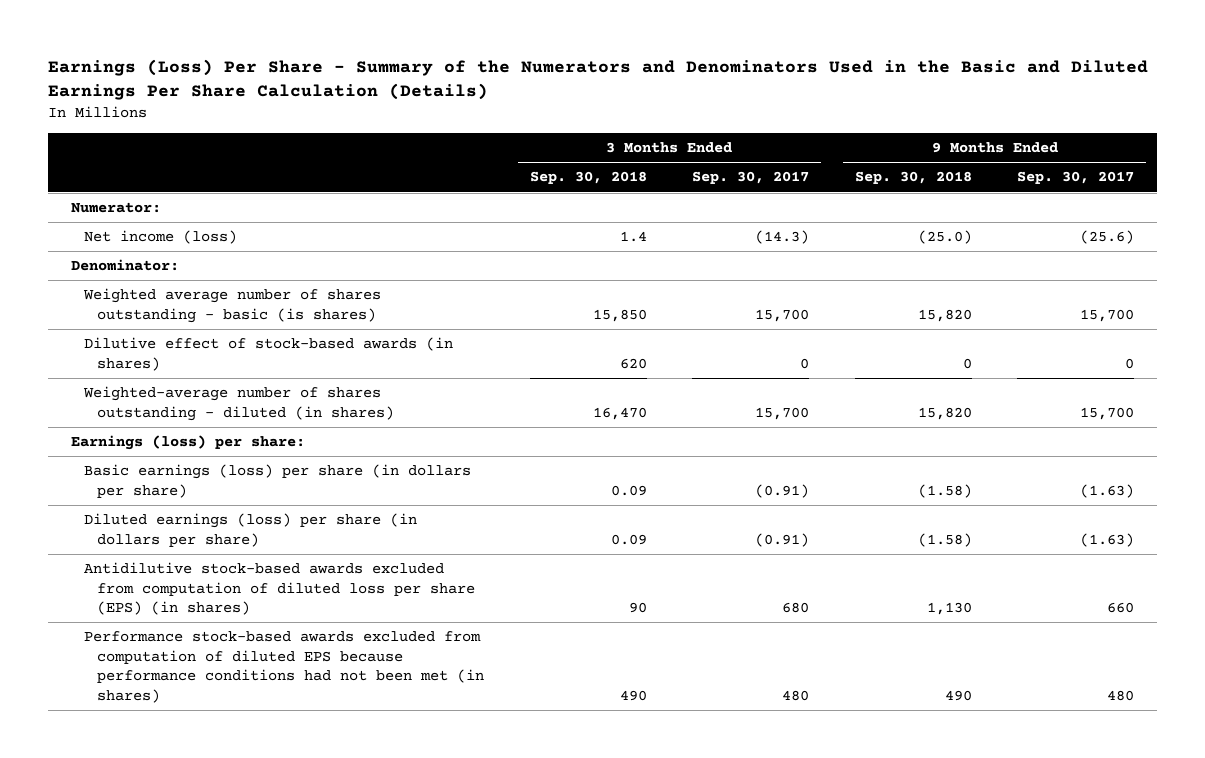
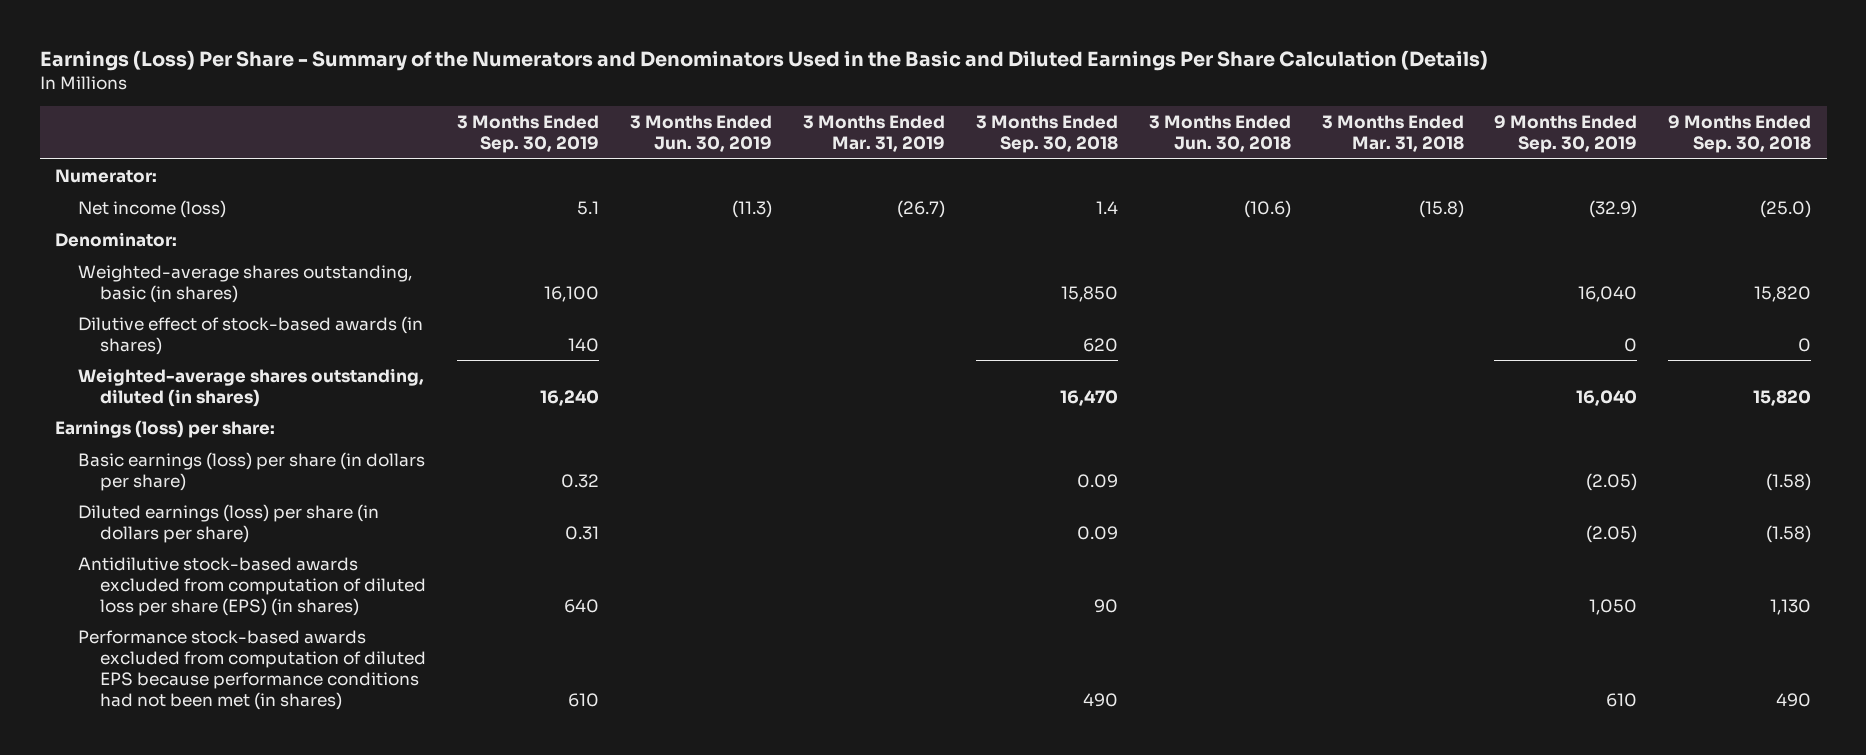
[692,171,810,185] Sep. 30, 2017 -> none
[1017,171,1135,185] Sep. 30, 2017 -> none
none -> [457,115,600,154] 3 Months Ended Sep. 30, 2019
none -> [629,115,772,153] 3 Months Ended Jun. 30, 2019
none -> [802,115,945,153] 3 Months Ended Mar. 31, 2019
none -> [1148,115,1291,153] 3 Months Ended Jun. 30, 2018
none -> [1321,115,1464,153] 3 Months Ended Mar. 31, 2018
none -> [1494,115,1638,154] 9 Months Ended Sep. 30, 2019
[83,288,382,323] Weighted average number of shares outstanding - basic (is shares) -> [77,265,412,303] Weighted-average shares outstanding, basic (in shares)
[83,386,395,421] Weighted-average number of shares outstanding - diluted (in shares) -> [77,368,424,407] Weighted-average shares outstanding, diluted (in shares)

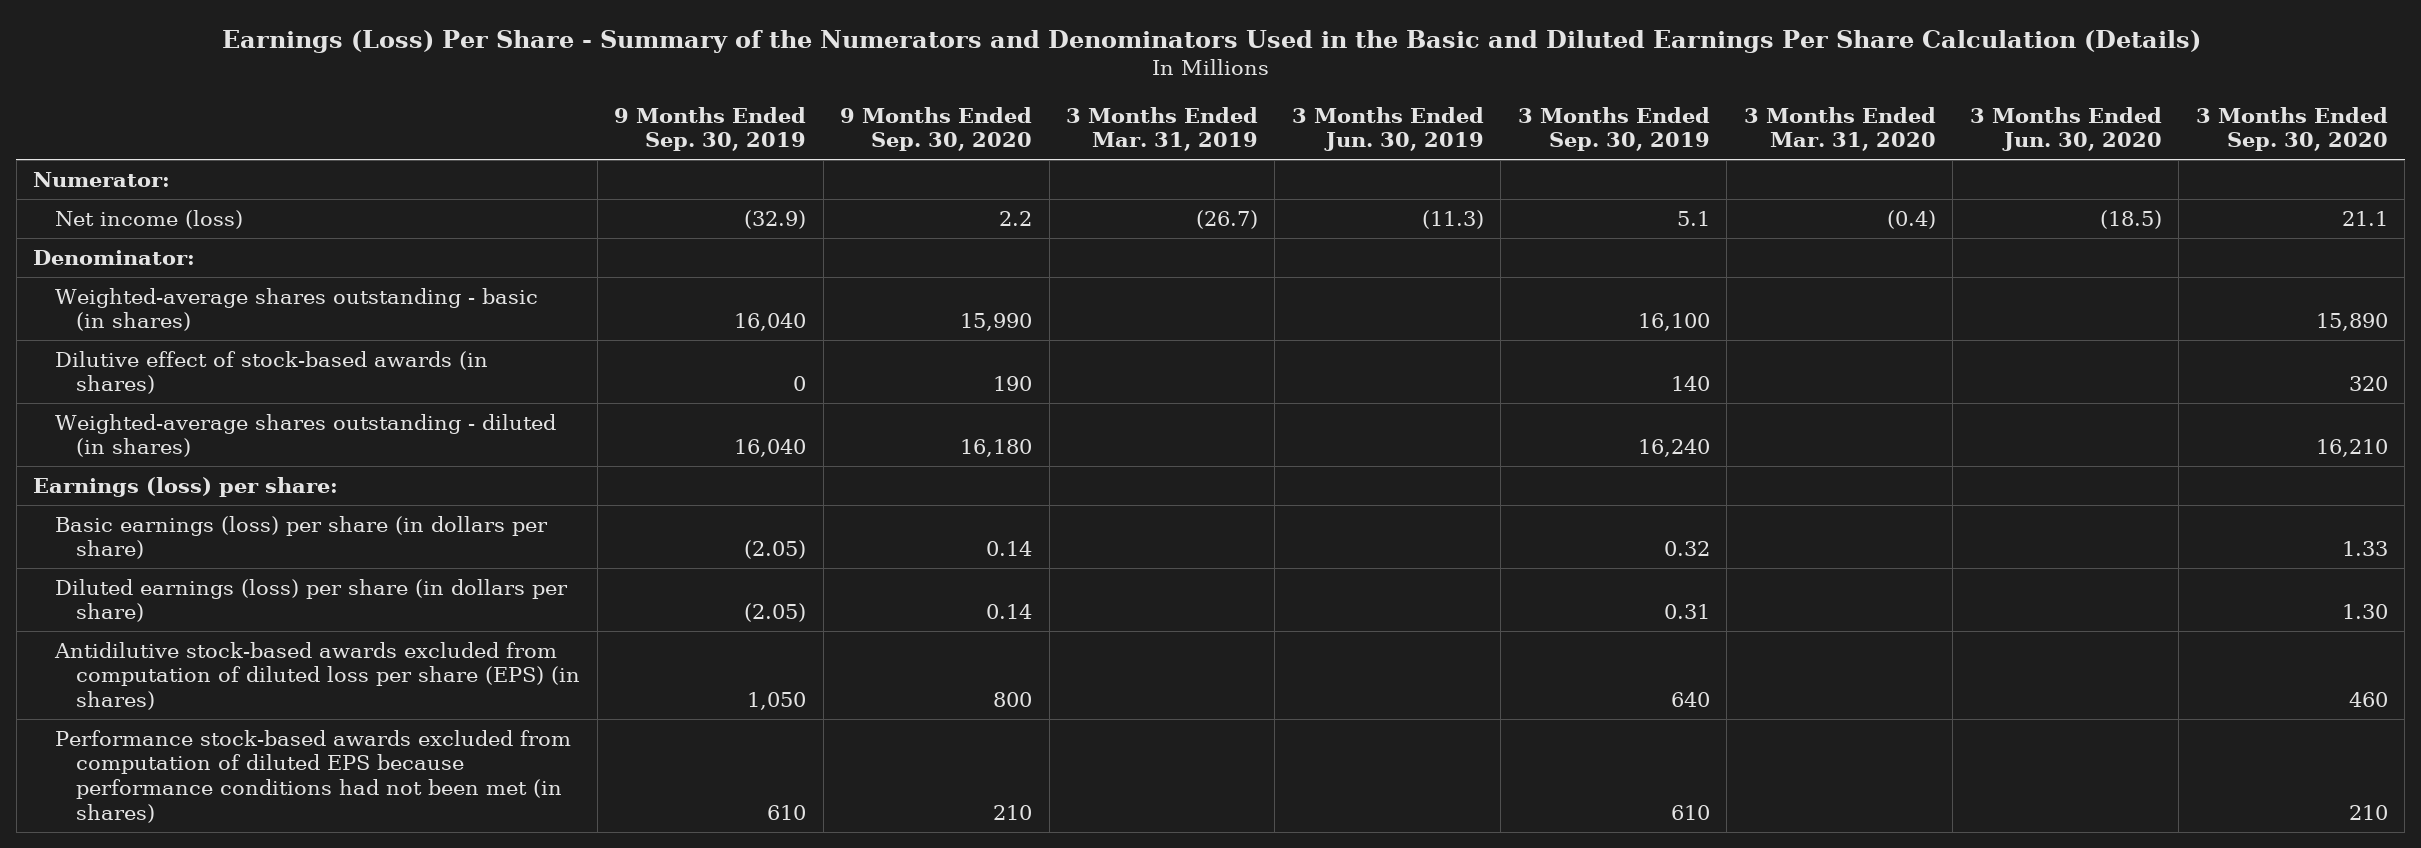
[975,115,1118,154] 3 Months Ended Sep. 30, 2018 -> none
[1148,115,1291,153] 3 Months Ended Jun. 30, 2018 -> none
[1321,115,1464,153] 3 Months Ended Mar. 31, 2018 -> none
[1668,115,1812,154] 9 Months Ended Sep. 30, 2018 -> none
none -> [840,106,1033,152] 9 Months Ended Sep. 30, 2020
none -> [1743,106,1936,152] 3 Months Ended Mar. 31, 2020
none -> [1969,106,2162,152] 3 Months Ended Jun. 30, 2020
none -> [2195,106,2388,152] 3 Months Ended Sep. 30, 2020
[77,265,412,303] Weighted-average shares outstanding, basic (in shares) -> [54,287,538,332] Weighted-average shares outstanding - basic (in shares)
[77,368,424,407] Weighted-average shares outstanding, diluted (in shares) -> [54,413,556,458] Weighted-average shares outstanding - diluted (in shares)

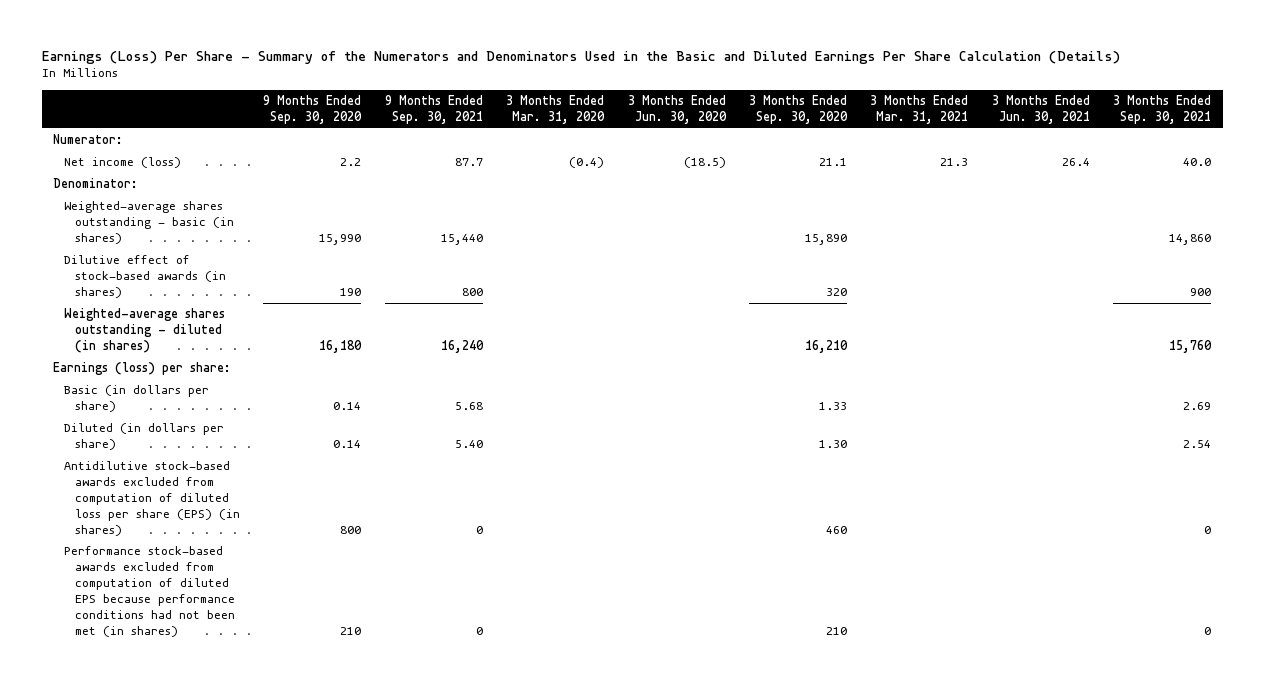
[614,106,807,152] 9 Months Ended Sep. 30, 2019 -> none
[1066,106,1259,152] 3 Months Ended Mar. 31, 2019 -> none
[1291,106,1484,152] 3 Months Ended Jun. 30, 2019 -> none
[1517,106,1710,152] 3 Months Ended Sep. 30, 2019 -> none
none -> [384,95,483,124] 9 Months Ended Sep. 30, 2021
none -> [870,95,969,124] 3 Months Ended Mar. 31, 2021
none -> [991,95,1090,124] 3 Months Ended Jun. 30, 2021
none -> [1113,95,1212,124] 3 Months Ended Sep. 30, 2021
[54,515,548,560] Basic earnings (loss) per share (in dollars per share) -> [64,385,210,413] Basic (in dollars per share)
[54,578,568,623] Diluted earnings (loss) per share (in dollars per share) -> [64,423,225,451] Diluted (in dollars per share)

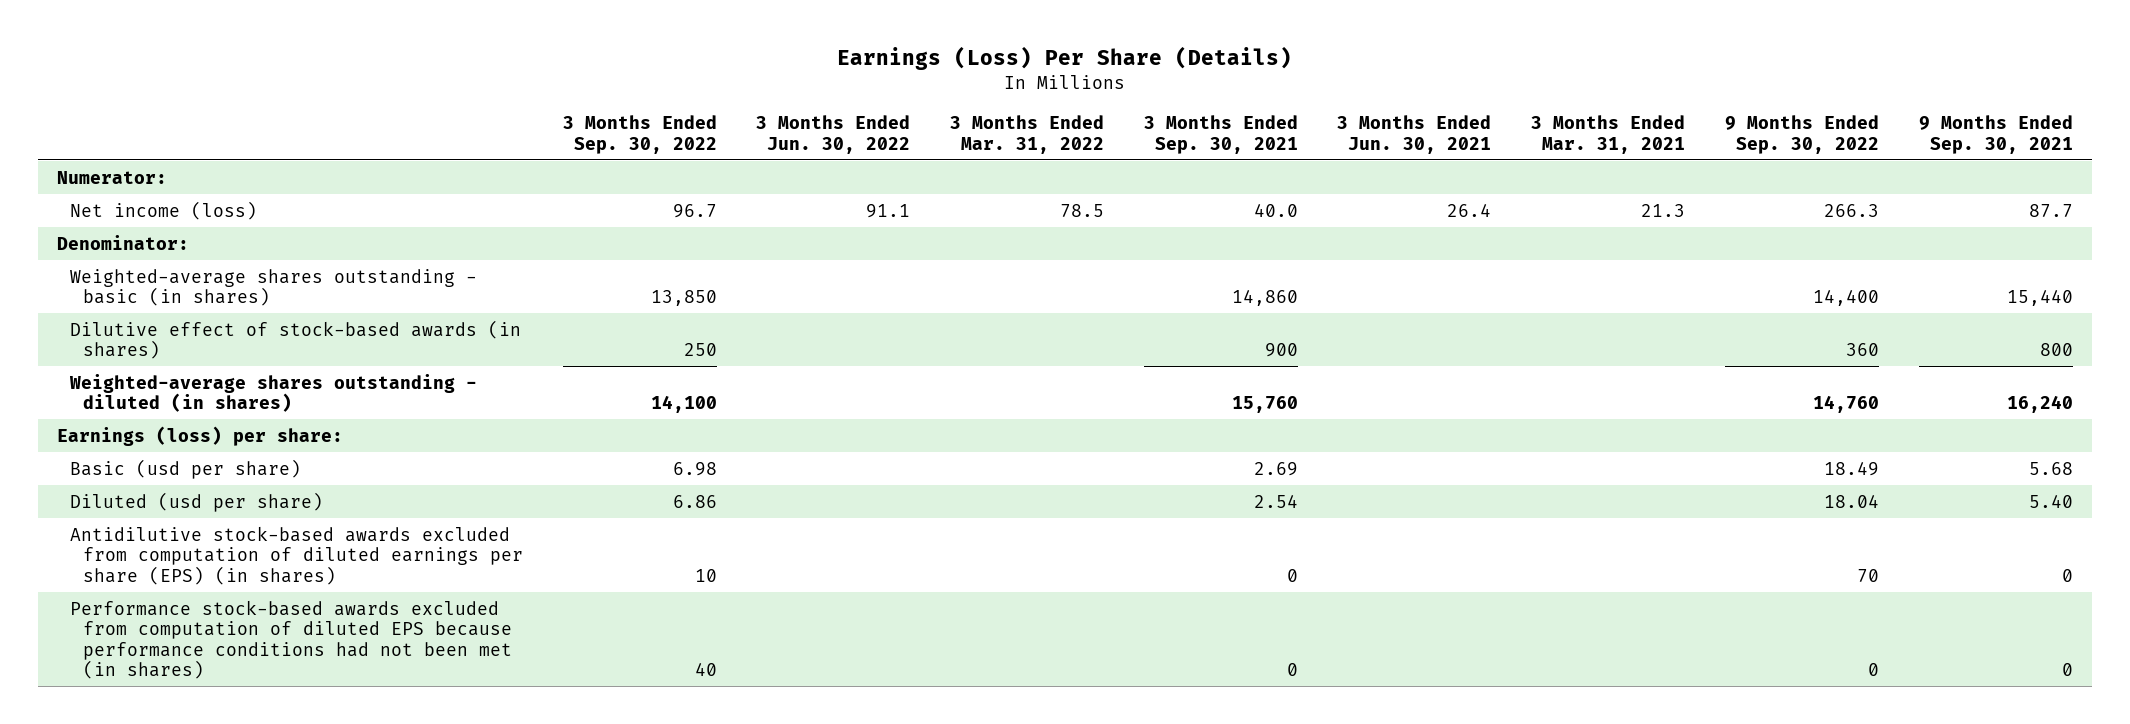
[41,50,1120,64] Earnings (Loss) Per Share - Summary of the Numerators and Denominators Used in the Basic and Diluted Earnings Per Share Calculation (Details) -> [837,45,1293,70] Earnings (Loss) Per Share (Details)
[263,95,363,124] 9 Months Ended Sep. 30, 2020 -> none
[506,95,606,124] 3 Months Ended Mar. 31, 2020 -> none
[627,95,727,124] 3 Months Ended Jun. 30, 2020 -> none
[748,95,848,124] 3 Months Ended Sep. 30, 2020 -> none
none -> [562,115,717,154] 3 Months Ended Sep. 30, 2022
none -> [756,115,911,154] 3 Months Ended Jun. 30, 2022
none -> [950,115,1105,154] 3 Months Ended Mar. 31, 2022
none -> [1724,115,1879,154] 9 Months Ended Sep. 30, 2022
[64,385,210,413] Basic (in dollars per share) -> [70,458,302,479] Basic (usd per share)
[64,423,225,451] Diluted (in dollars per share) -> [70,491,324,512] Diluted (usd per share)
[64,461,241,536] Antidilutive stock-based awards excluded from computation of diluted loss per share (EPS) (in shares) -> [70,525,523,585] Antidilutive stock-based awards excluded from computation of diluted earnings per share (EPS) (in shares)

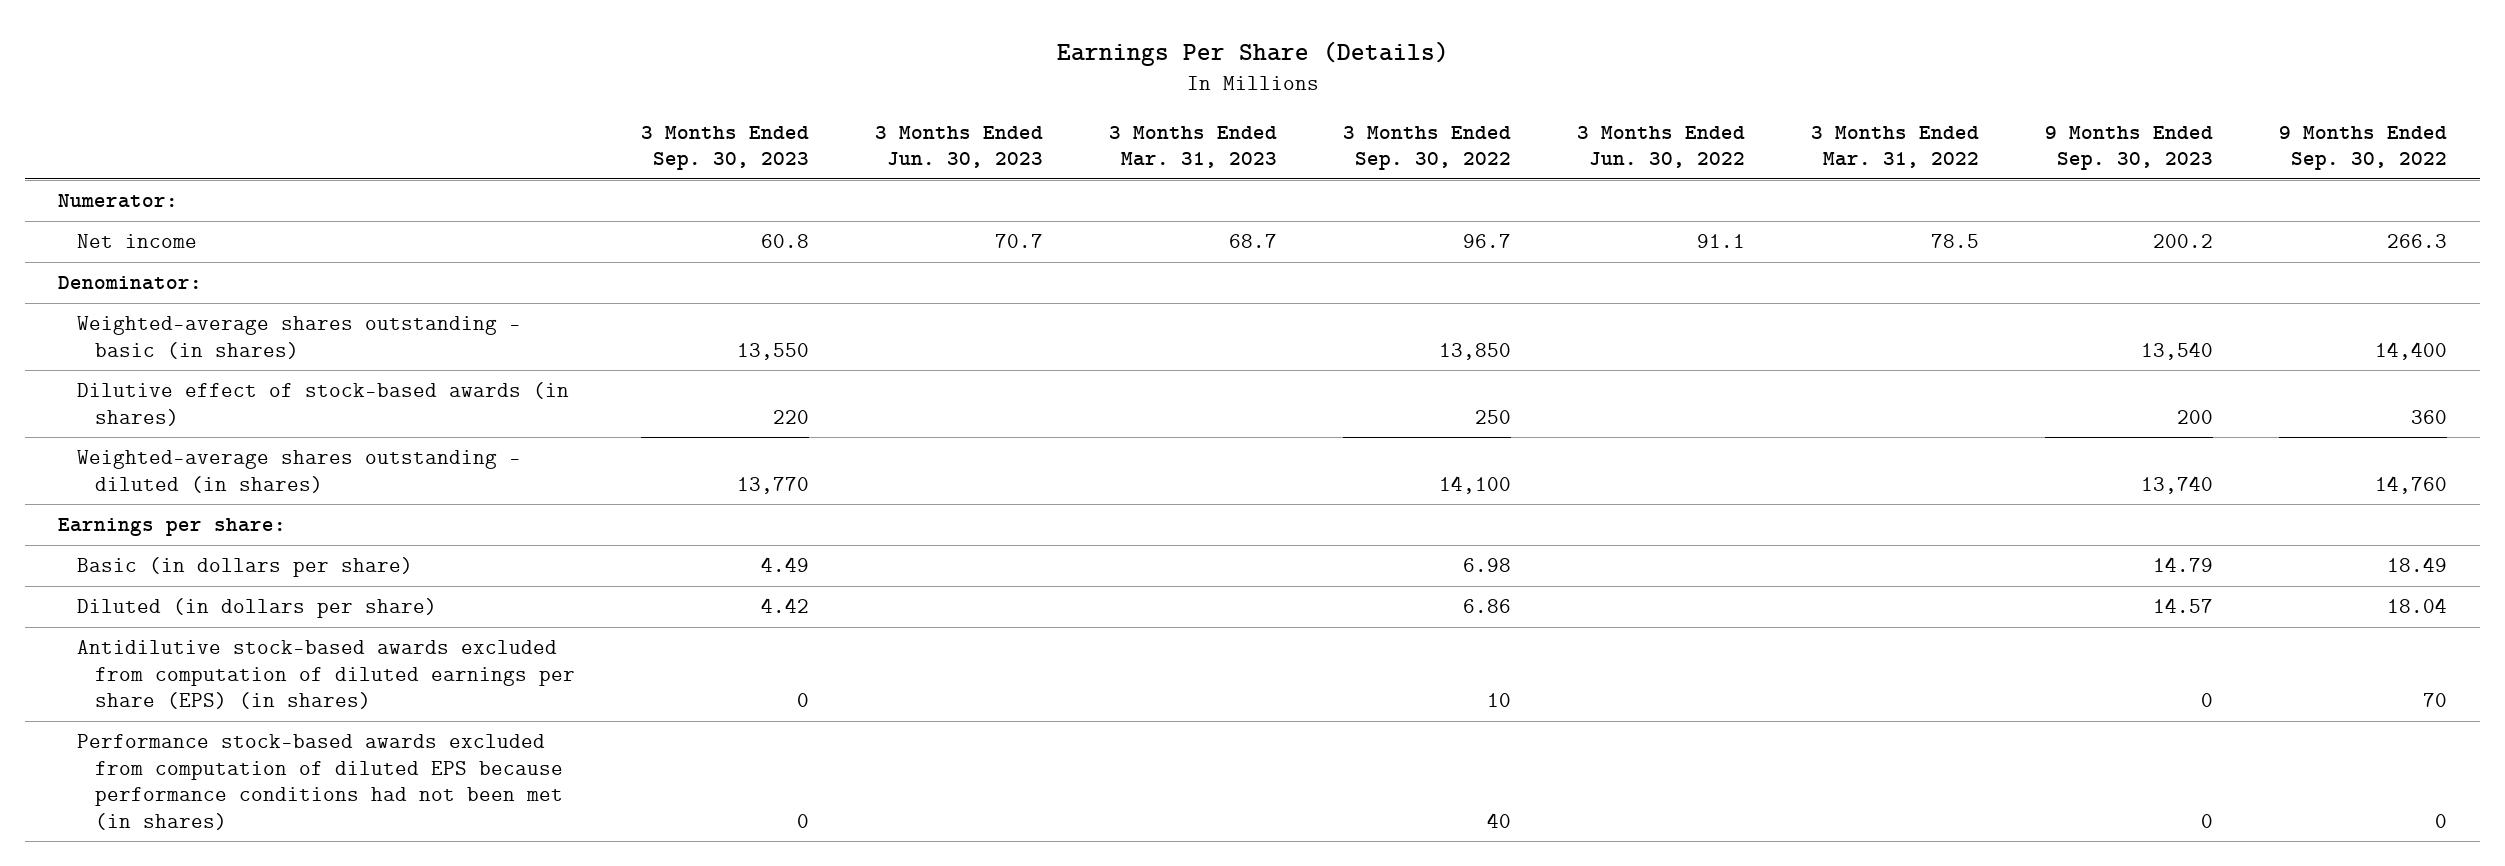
[837,45,1293,70] Earnings (Loss) Per Share (Details) -> [1056,40,1449,66] Earnings Per Share (Details)
[1143,115,1298,154] 3 Months Ended Sep. 30, 2021 -> none
[1337,115,1492,154] 3 Months Ended Jun. 30, 2021 -> none
[1531,115,1686,154] 3 Months Ended Mar. 31, 2021 -> none
[1918,115,2073,154] 9 Months Ended Sep. 30, 2021 -> none
none -> [640,125,809,171] 3 Months Ended Sep. 30, 2023
none -> [874,125,1043,169] 3 Months Ended Jun. 30, 2023
none -> [1108,125,1277,169] 3 Months Ended Mar. 31, 2023
none -> [2044,125,2213,171] 9 Months Ended Sep. 30, 2023
[70,200,258,220] Net income (loss) -> [76,234,197,249] Net income
[57,425,344,446] Earnings (loss) per share: -> [58,518,287,537] Earnings per share:
[70,458,302,479] Basic (usd per share) -> [76,557,413,578] Basic (in dollars per share)
[70,491,324,512] Diluted (usd per share) -> [76,598,437,619] Diluted (in dollars per share)

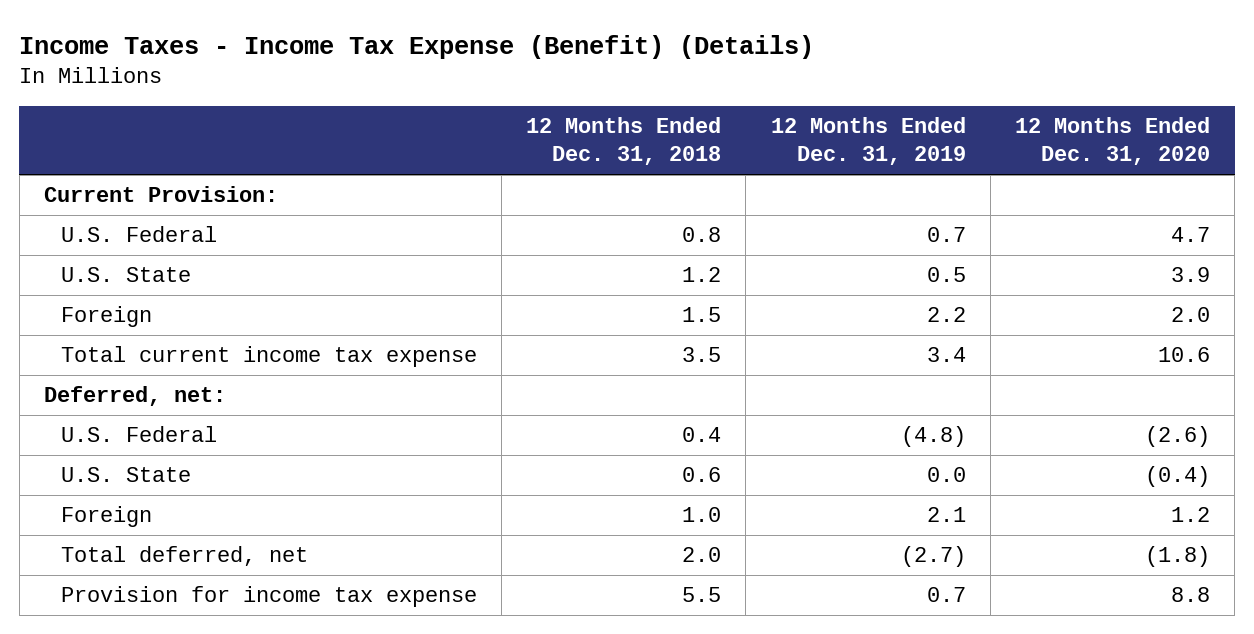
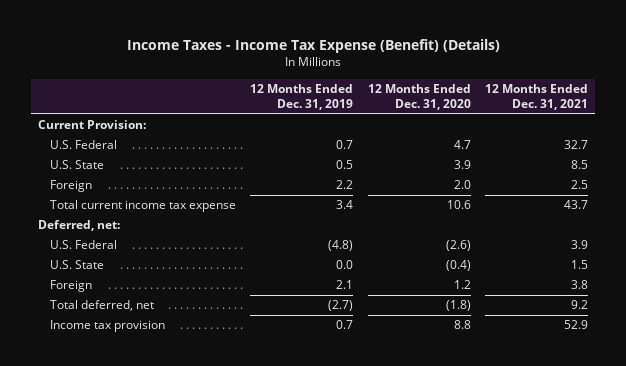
[526,117,722,166] 12 Months Ended Dec. 31, 2018 -> none
none -> [485,83,589,110] 12 Months Ended Dec. 31, 2021
[61,586,478,608] Provision for income tax expense -> [49,320,165,333] Income tax provision

